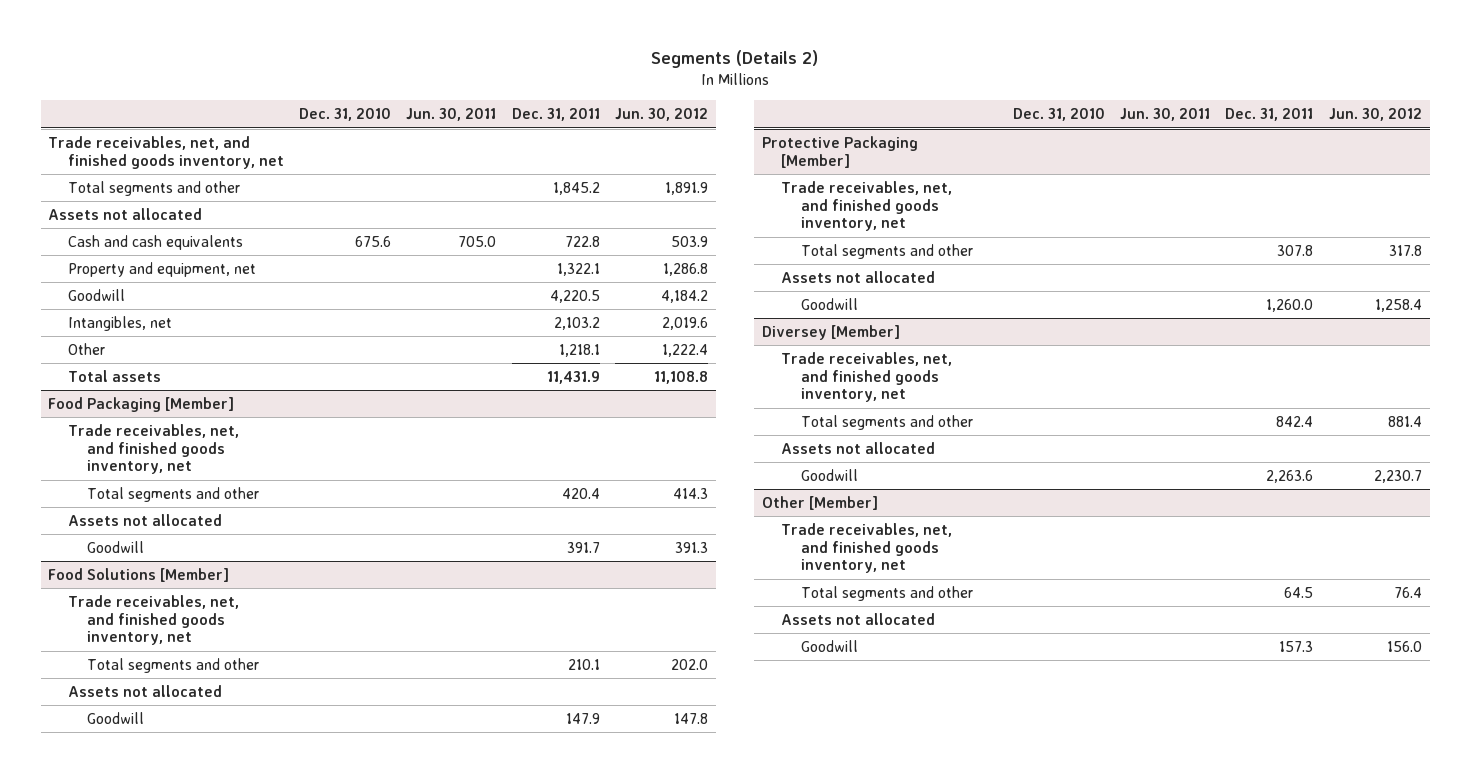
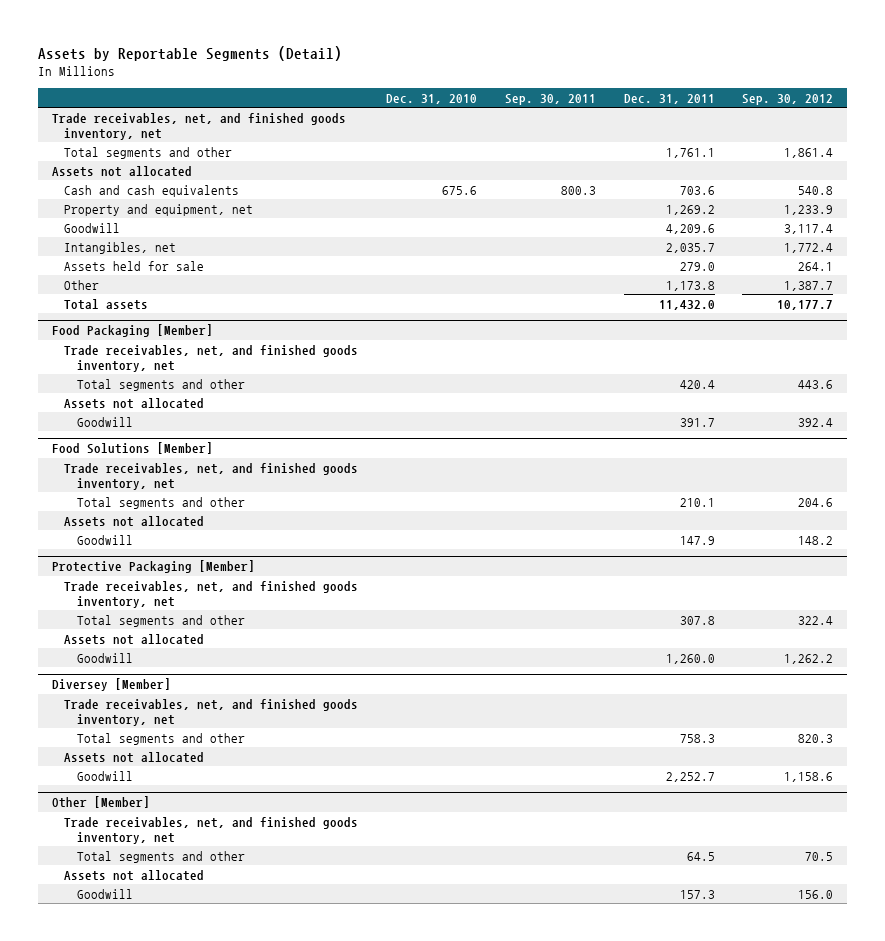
[651,50,819,69] Segments (Details 2) -> [38,46,343,62] Assets by Reportable Segments (Detail)
[406,108,497,122] Jun. 30, 2011 -> none
[615,108,709,122] Jun. 30, 2012 -> none
none -> [504,93,596,105] Sep. 30, 2011
none -> [742,93,834,105] Sep. 30, 2012
[552,181,600,195] 1,845.2 -> [665,147,715,158] 1,761.1
[564,235,600,247] 722.8 -> [679,185,715,195] 703.6
[556,262,600,276] 1,322.1 -> [665,204,715,215] 1,269.2
[549,289,600,303] 4,220.5 -> [665,223,715,234] 4,209.6
[553,316,600,330] 2,103.2 -> [665,242,715,253] 2,035.7
none -> [64,260,205,271] Assets held for sale
[558,343,600,357] 1,218.1 -> [665,280,715,291] 1,173.8
[546,370,600,384] 11,431.9 -> [658,299,715,310] 11,432.0
[1276,415,1314,427] 842.4 -> [679,733,715,743] 758.3
[1266,469,1314,483] 2,263.6 -> [665,771,715,782] 2,252.7

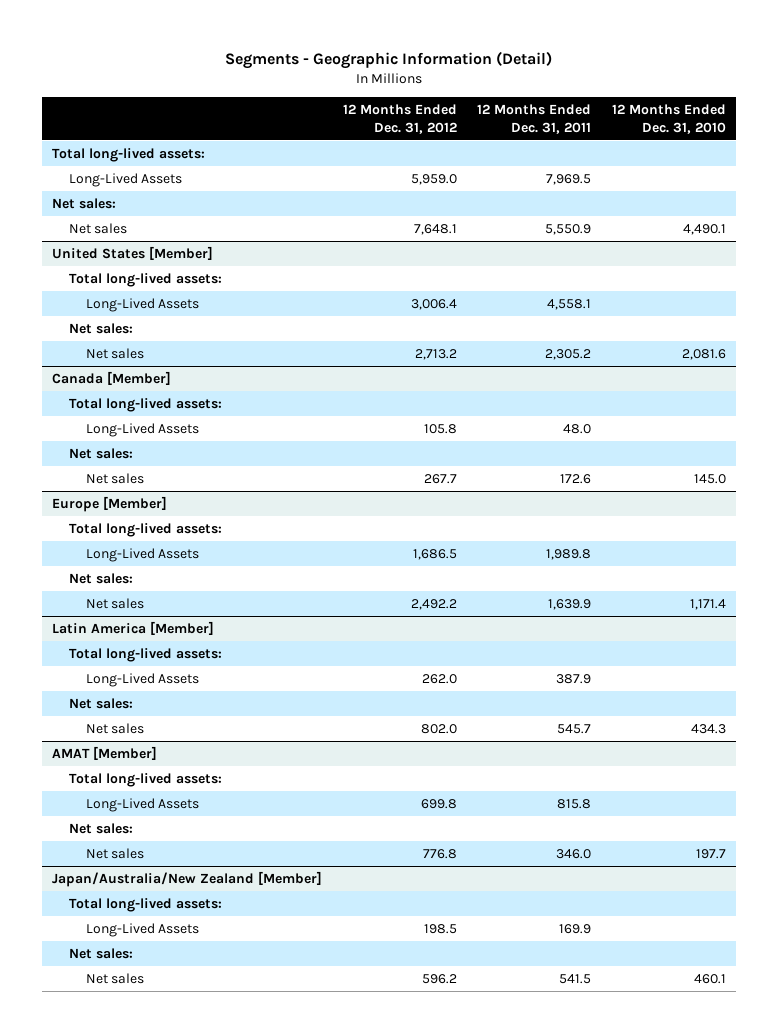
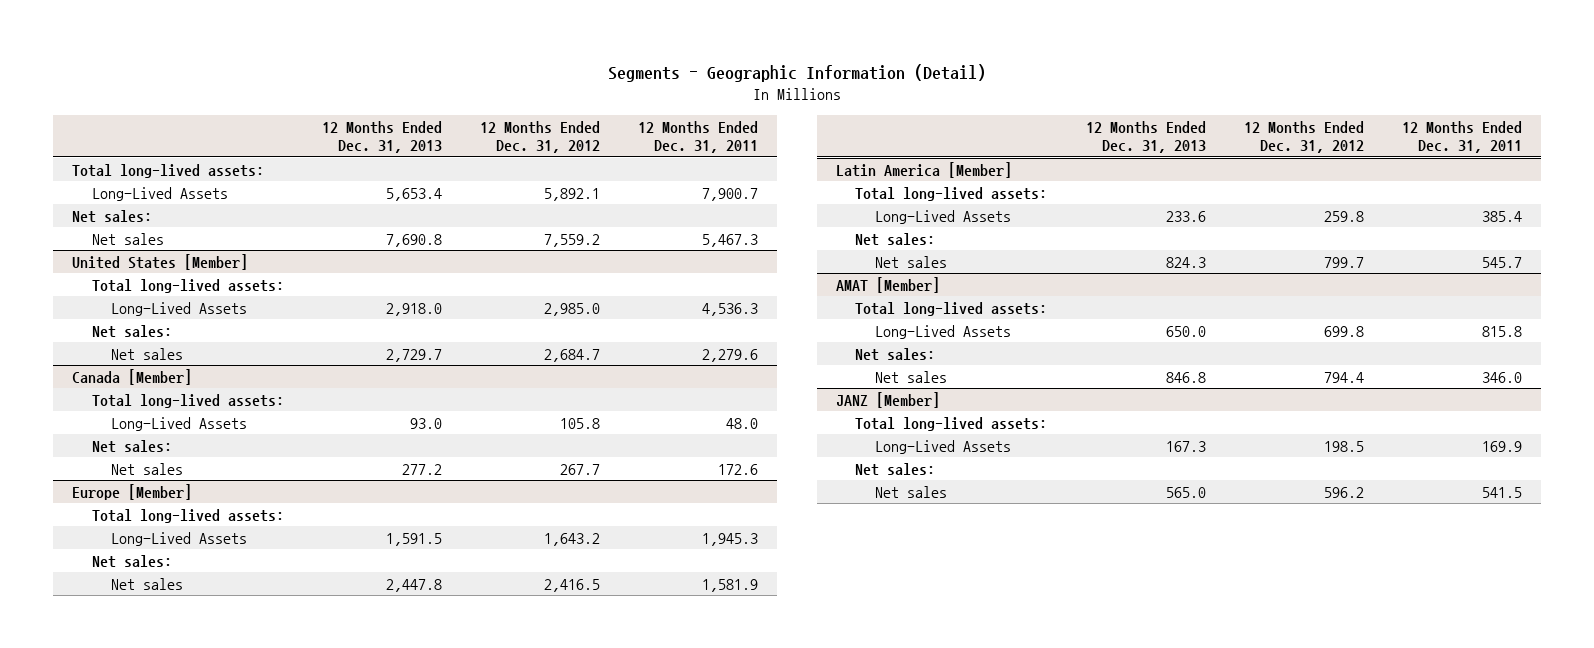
[612,103,727,134] 12 Months Ended Dec. 31, 2010 -> none
none -> [321,120,442,154] 12 Months Ended Dec. 31, 2013
[410,173,457,185] 5,959.0 -> [544,187,601,201] 5,892.1
[546,173,592,185] 7,969.5 -> [702,187,759,201] 7,900.7
[413,223,457,235] 7,648.1 -> [544,233,601,247] 7,559.2
[545,223,592,235] 5,550.9 -> [702,233,759,247] 5,467.3
[410,298,457,310] 3,006.4 -> [544,302,601,316] 2,985.0
[547,298,592,310] 4,558.1 -> [702,302,759,316] 4,536.3
[414,348,457,360] 2,713.2 -> [544,348,601,362] 2,684.7
[545,348,592,360] 2,305.2 -> [702,348,759,362] 2,279.6
[412,548,457,560] 1,686.5 -> [544,532,601,546] 1,643.2
[546,548,592,560] 1,989.8 -> [702,532,759,546] 1,945.3
[410,598,457,610] 2,492.2 -> [544,578,601,592] 2,416.5
[548,598,592,610] 1,639.9 -> [702,578,759,592] 1,581.9
[421,673,457,684] 262.0 -> [1323,210,1364,222] 259.8
[556,673,592,684] 387.9 -> [1482,210,1523,222] 385.4
[420,723,457,734] 802.0 -> [1323,256,1364,268] 799.7
[52,870,323,887] Japan/Australia/New Zealand [Member] -> none
[422,848,457,859] 776.8 -> [1323,371,1364,383] 794.4
none -> [836,391,941,408] JANZ [Member]

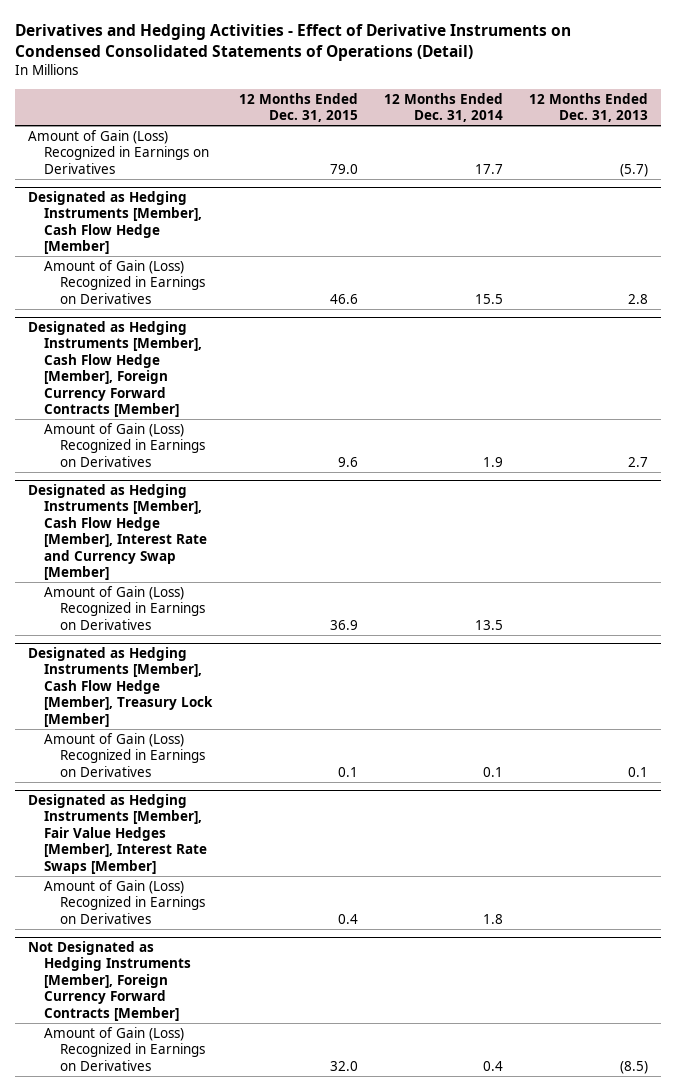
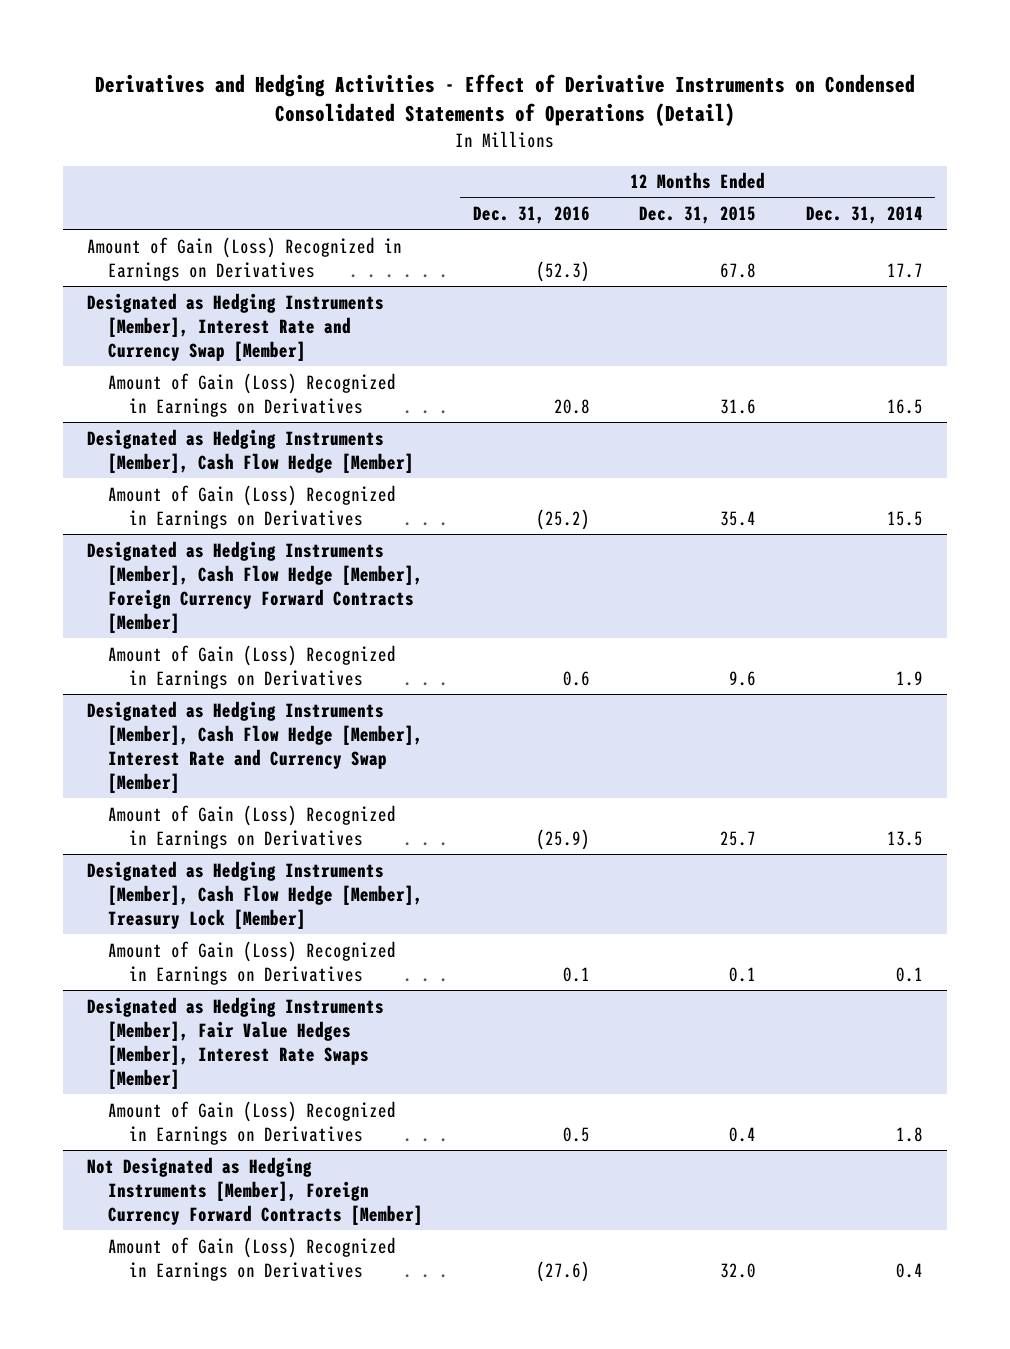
[528,92,648,122] 12 Months Ended Dec. 31, 2013 -> none
none -> [472,205,590,224] Dec. 31, 2016
[329,163,358,174] 79.0 -> [720,262,757,278] 67.8
none -> [87,292,385,361] Designated as Hedging Instruments [Member], Interest Rate and Currency Swap [Member]
none -> [108,372,397,417] Amount of Gain (Loss) Recognized in Earnings on Derivatives
[329,293,358,304] 46.6 -> [720,510,757,526] 35.4
[329,619,358,630] 36.9 -> [720,830,757,846] 25.7

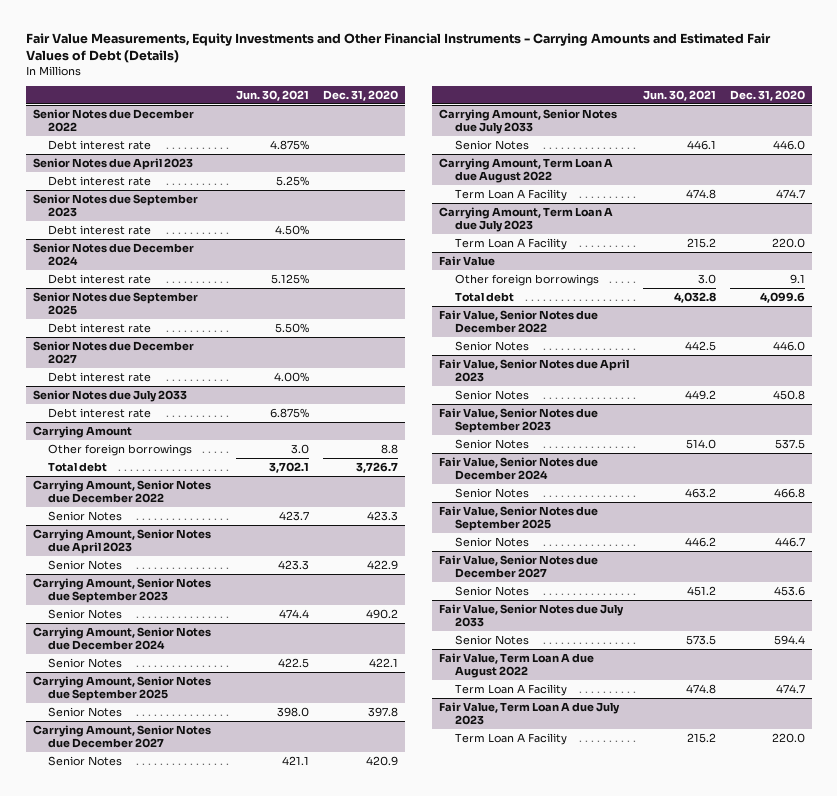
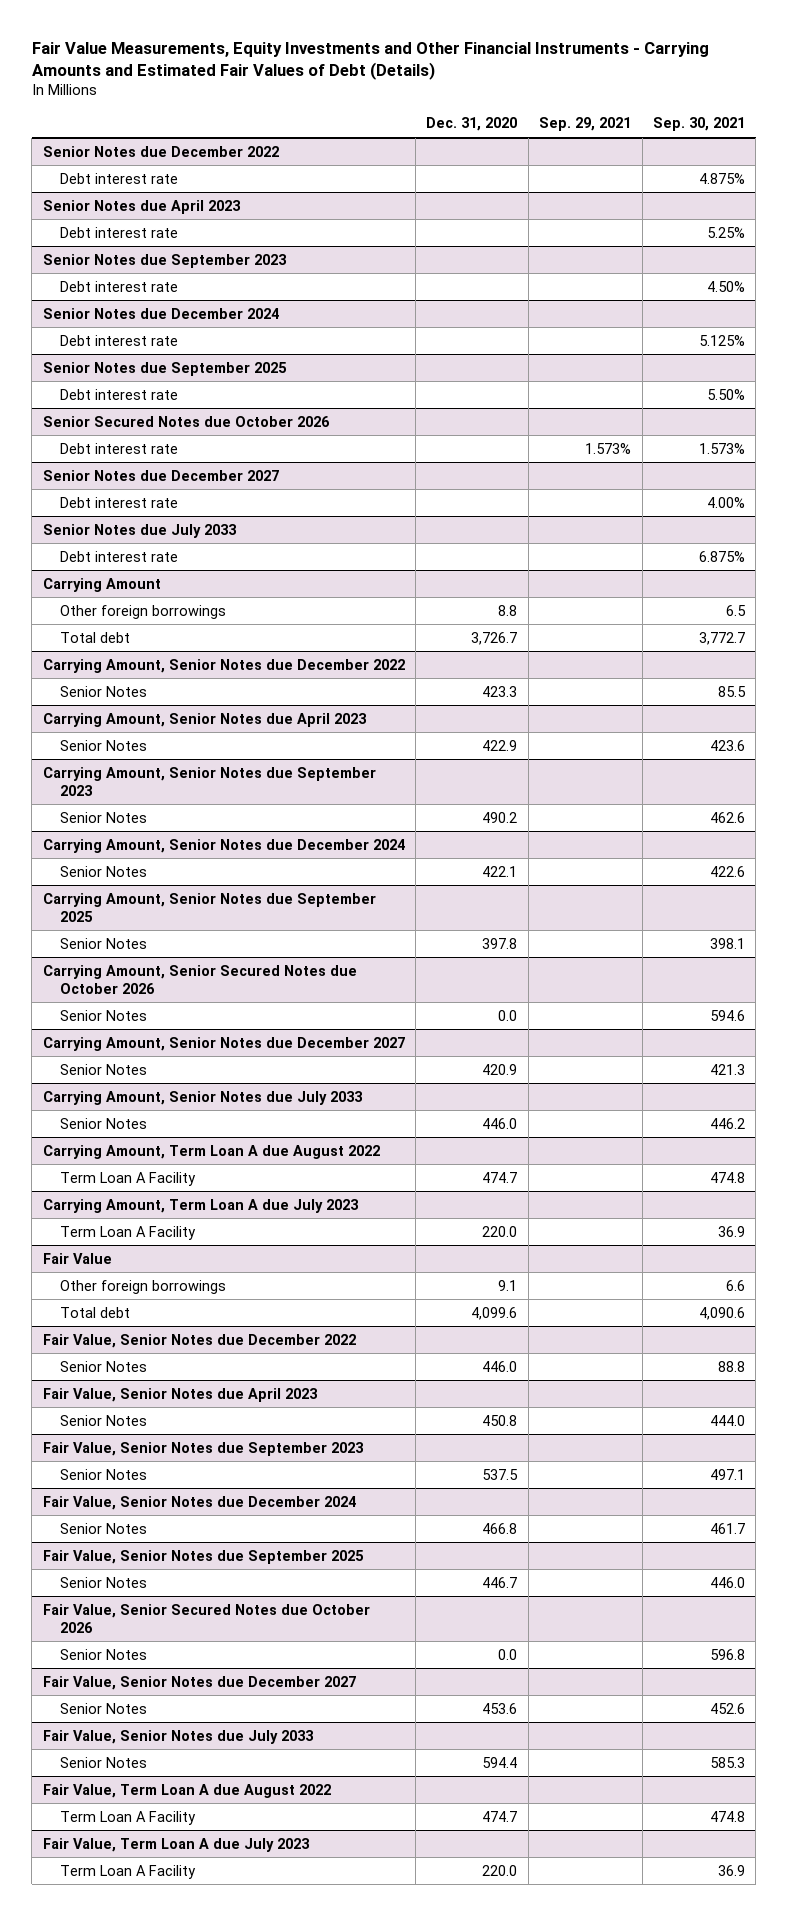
[236,89,310,101] Jun. 30, 2021 -> none
none -> [539,117,632,132] Sep. 29, 2021
none -> [652,117,745,132] Sep. 30, 2021
none -> [42,415,330,427] Senior Secured Notes due October 2026
none -> [60,442,179,454] Debt interest rate
none -> [42,964,357,994] Carrying Amount, Senior Secured Notes due October 2026
none -> [60,1009,148,1021] Senior Notes
none -> [42,1603,370,1633] Fair Value, Senior Secured Notes due October 2026
none -> [60,1648,148,1660] Senior Notes

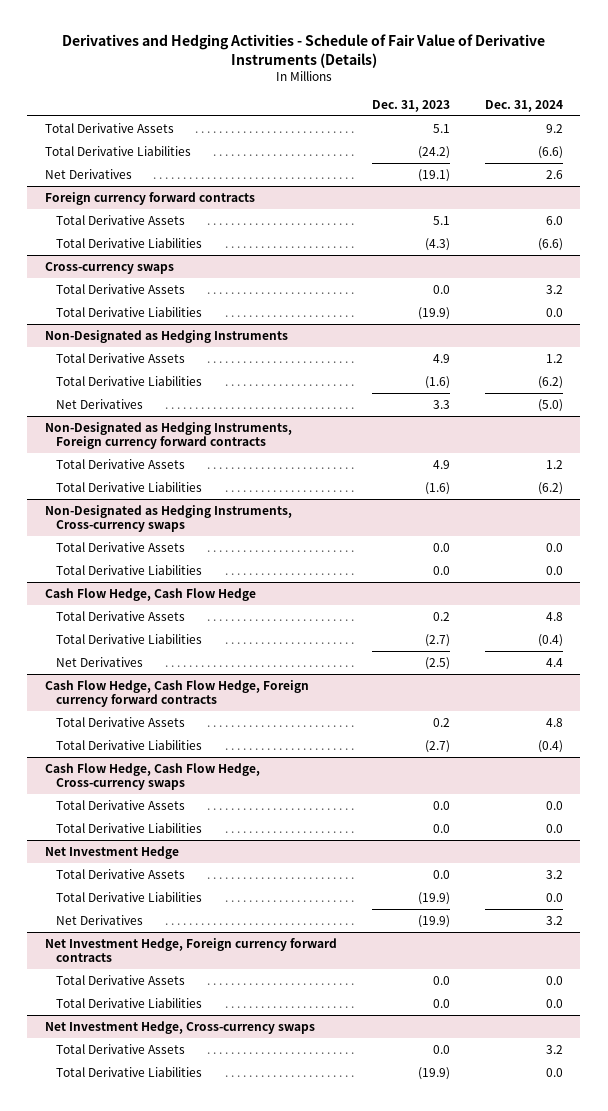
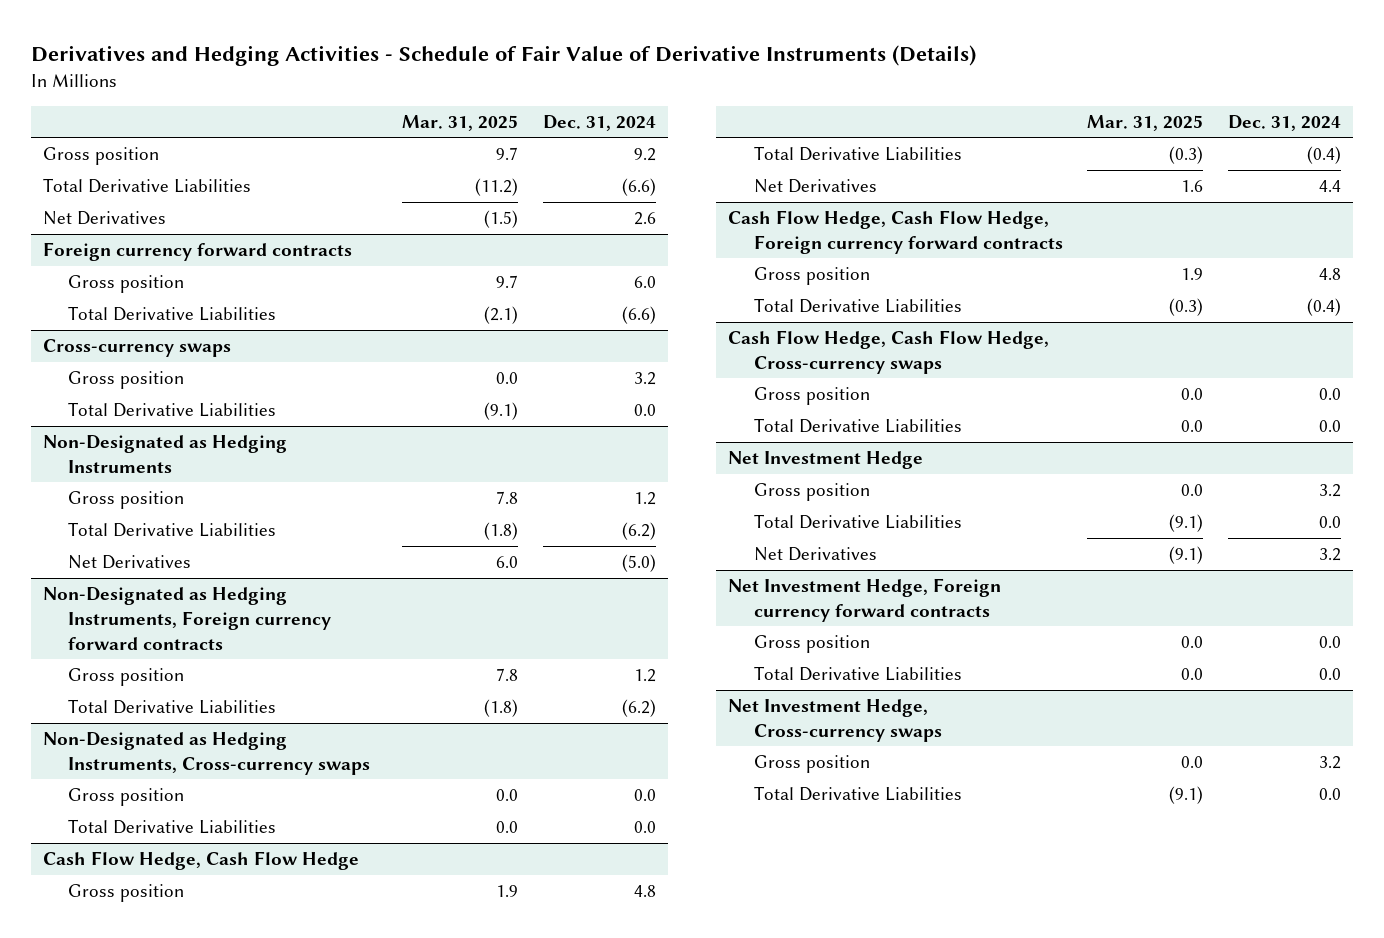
[371,99,450,112] Dec. 31, 2023 -> none
none -> [401,114,518,131] Mar. 31, 2025
[44,122,174,133] Total Derivative Assets -> [43,147,160,166] Gross position
[55,214,185,225] Total Derivative Assets -> [68,275,185,294] Gross position
[55,283,185,294] Total Derivative Assets -> [68,371,185,390] Gross position
[55,352,185,363] Total Derivative Assets -> [68,491,185,510] Gross position
[55,458,185,469] Total Derivative Assets -> [68,668,185,687] Gross position
[55,541,185,552] Total Derivative Assets -> [68,788,185,807] Gross position
[55,610,185,621] Total Derivative Assets -> [68,884,185,903] Gross position
[55,716,185,727] Total Derivative Assets -> [753,267,870,286] Gross position
[55,799,185,810] Total Derivative Assets -> [753,387,870,406] Gross position
[55,868,185,879] Total Derivative Assets -> [753,483,870,502] Gross position
[55,974,185,985] Total Derivative Assets -> [753,635,870,654] Gross position
[55,1043,185,1054] Total Derivative Assets -> [753,755,870,774] Gross position

